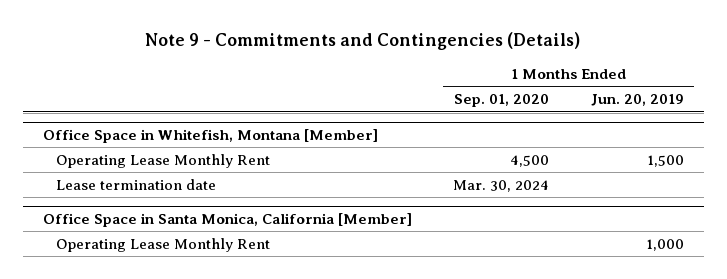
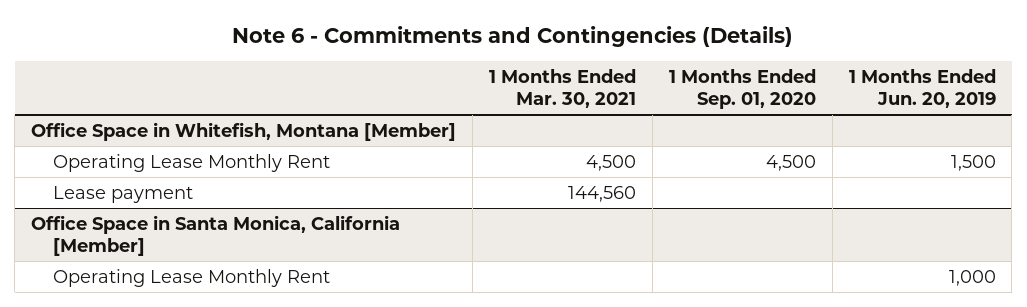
[145,32,581,51] Note 9 - Commitments and Contingencies (Details) -> [232,25,794,47] Note 6 - Commitments and Contingencies (Details)
none -> [488,68,636,109] 1 Months Ended Mar. 30, 2021
[55,178,216,190] Lease termination date -> none
none -> [52,185,193,203] Lease payment

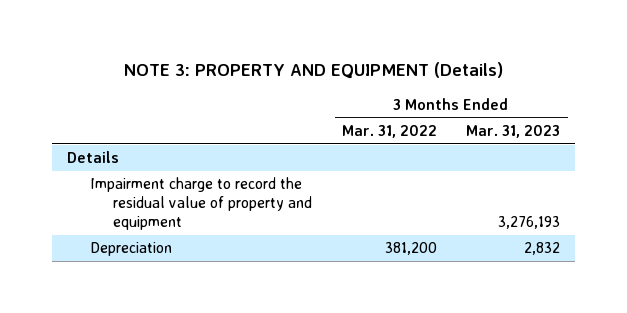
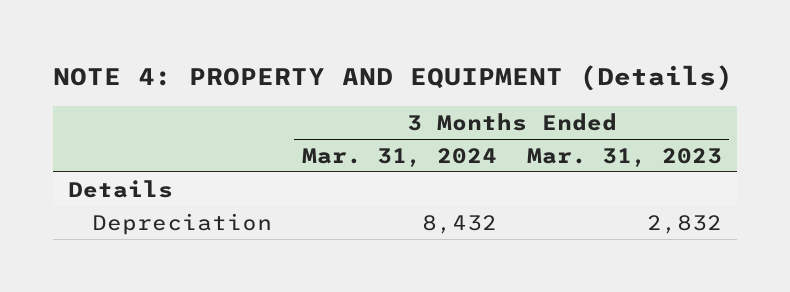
[123,62,503,80] NOTE 3: PROPERTY AND EQUIPMENT (Details) -> [53,65,734,92] NOTE 4: PROPERTY AND EQUIPMENT (Details)
[341,124,437,138] Mar. 31, 2022 -> none
none -> [301,147,497,167] Mar. 31, 2024
[90,177,313,231] Impairment charge to record the residual value of property and equipment -> none

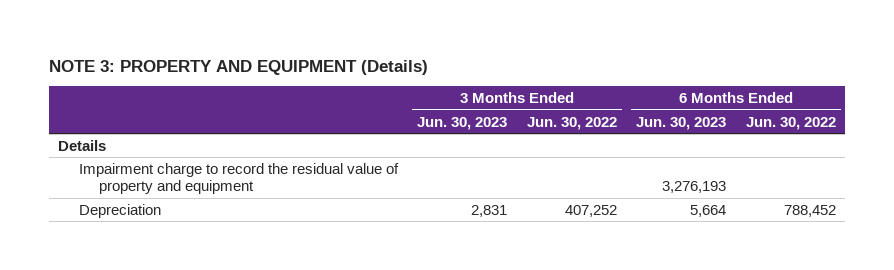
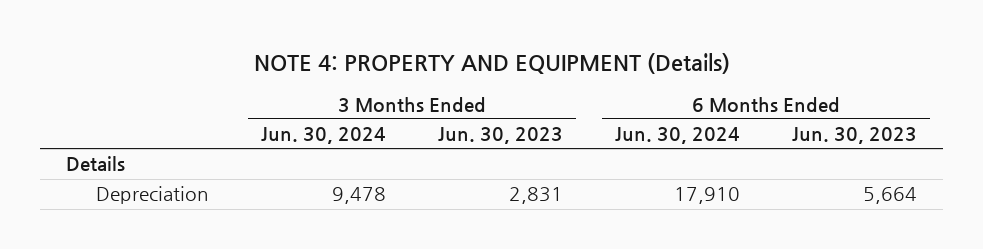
[48,59,428,75] NOTE 3: PROPERTY AND EQUIPMENT (Details) -> [253,53,730,75] NOTE 4: PROPERTY AND EQUIPMENT (Details)
[526,116,617,130] Jun. 30, 2022 -> none
[745,116,836,130] Jun. 30, 2022 -> none
none -> [261,127,387,145] Jun. 30, 2024
none -> [614,127,740,145] Jun. 30, 2024
[78,162,399,195] Impairment charge to record the residual value of property and equipment -> none

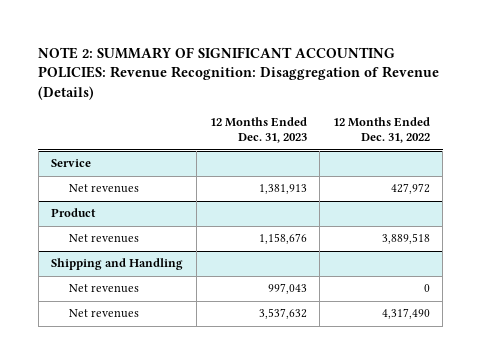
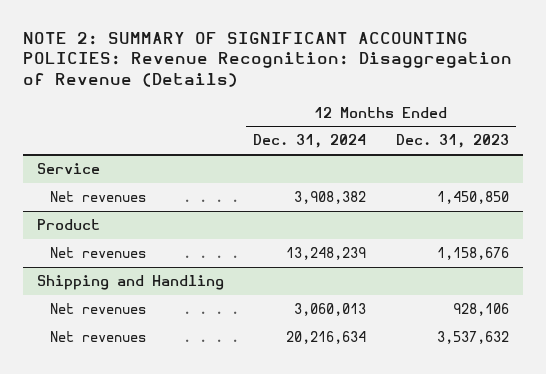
[332,116,430,144] 12 Months Ended Dec. 31, 2022 -> none
none -> [253,134,367,149] Dec. 31, 2024
[258,184,307,195] 1,381,913 -> [436,190,509,204] 1,450,850
[267,283,307,295] 997,043 -> [452,302,509,316] 928,106

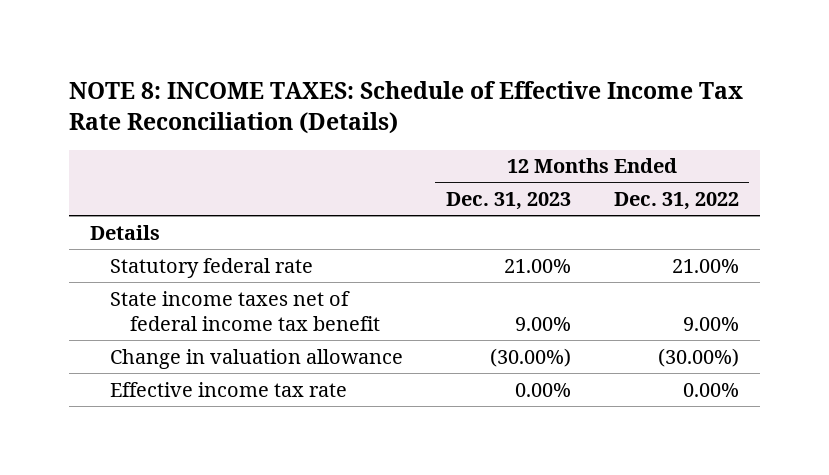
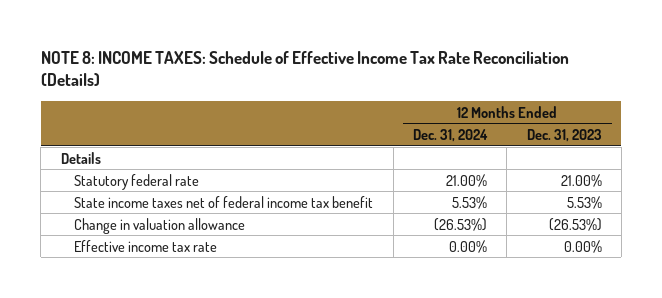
[613,192,739,211] Dec. 31, 2022 -> none
none -> [412,128,488,142] Dec. 31, 2024
[514,316,571,331] 9.00% -> [566,195,602,209] 5.53%
[489,347,571,367] (30.00%) -> [548,217,602,231] (26.53%)

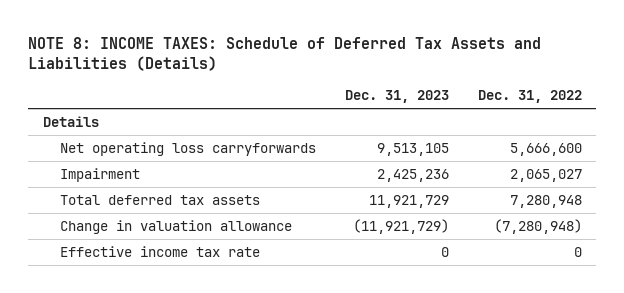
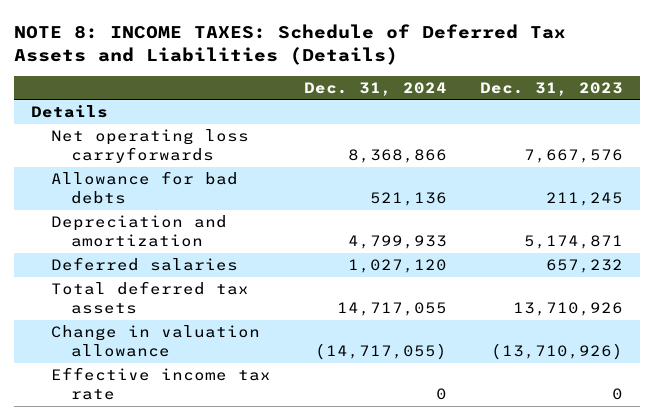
[477,90,582,104] Dec. 31, 2022 -> none
none -> [304,81,448,96] Dec. 31, 2024
[59,167,140,182] Impairment -> none
[376,142,449,156] 9,513,105 -> [524,149,624,164] 7,667,576
none -> [51,171,239,205] Allowance for bad debts
none -> [51,215,228,248] Depreciation and amortization
none -> [51,257,239,272] Deferred salaries
[368,194,449,208] 11,921,729 -> [513,302,624,317] 13,710,926
[352,218,449,234] (11,921,729) -> [491,343,624,361] (13,710,926)

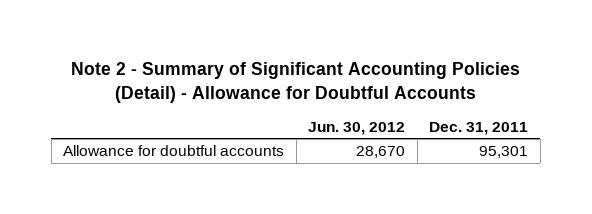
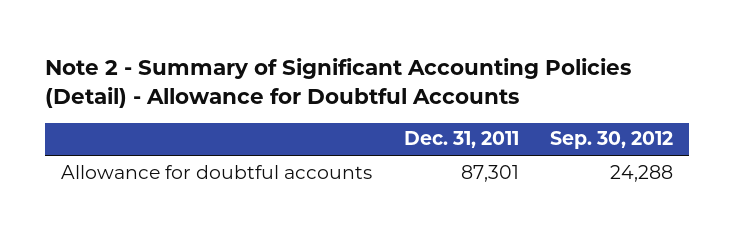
[308,121,406,135] Jun. 30, 2012 -> none
none -> [549,131,673,150] Sep. 30, 2012
[479,146,529,159] 95,301 -> [460,164,519,182] 87,301

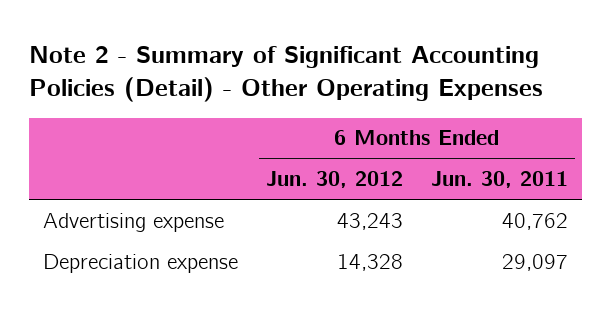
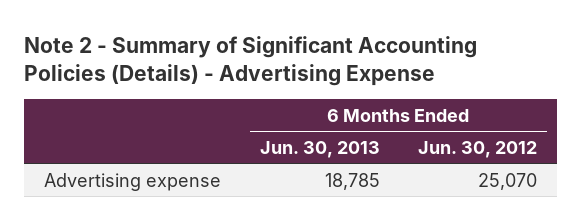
[29,45,544,103] Note 2 - Summary of Significant Accounting Policies (Detail) - Other Operating Expenses -> [24,35,478,86] Note 2 - Summary of Significant Accounting Policies (Details) - Advertising Expense
[431,171,569,189] Jun. 30, 2011 -> none
none -> [259,140,380,158] Jun. 30, 2013
[43,253,239,273] Depreciation expense -> none
[337,212,404,230] 43,243 -> [478,172,538,190] 25,070

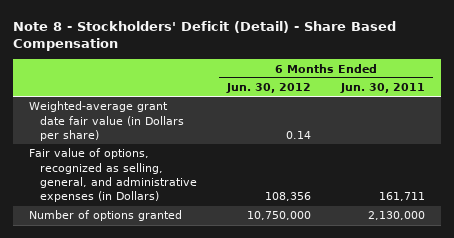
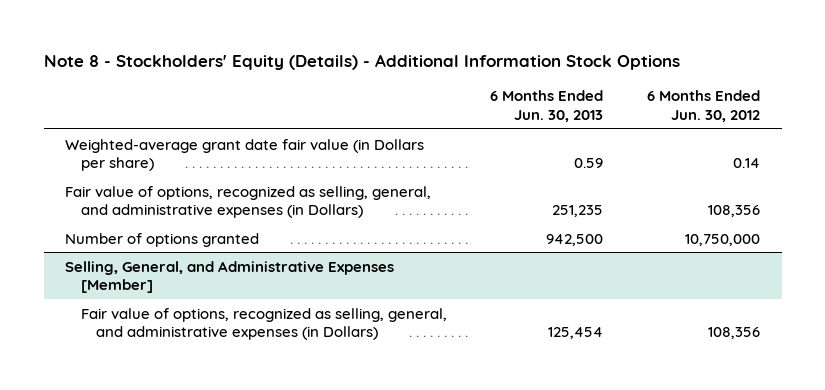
[13,20,397,51] Note 8 - Stockholders' Deficit (Detail) - Share Based Compensation -> [43,53,680,70] Note 8 - Stockholders' Equity (Details) - Additional Information Stock Options
[340,83,426,94] Jun. 30, 2011 -> none
none -> [490,90,604,123] 6 Months Ended Jun. 30, 2013
none -> [65,260,395,294] Selling, General, and Administrative Expenses [Member]
none -> [80,307,447,341] Fair value of options, recognized as selling, general, and administrative expenses (in Dollars)

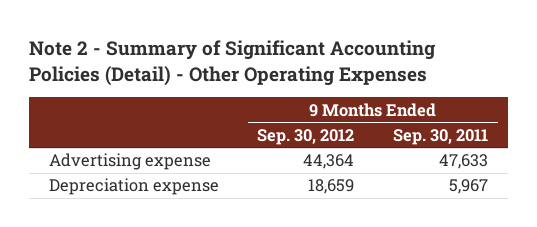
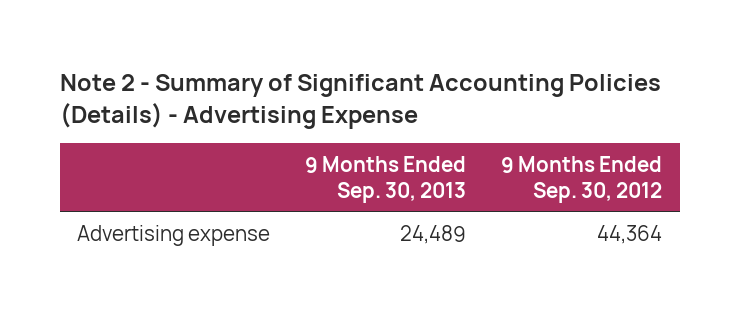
[29,39,436,86] Note 2 - Summary of Significant Accounting Policies (Detail) - Other Operating Expenses -> [59,74,661,129] Note 2 - Summary of Significant Accounting Policies (Details) - Advertising Expense
[393,128,489,145] Sep. 30, 2011 -> none
none -> [305,155,467,204] 9 Months Ended Sep. 30, 2013
[48,178,219,196] Depreciation expense -> none

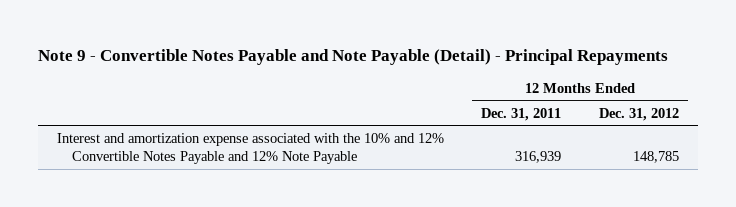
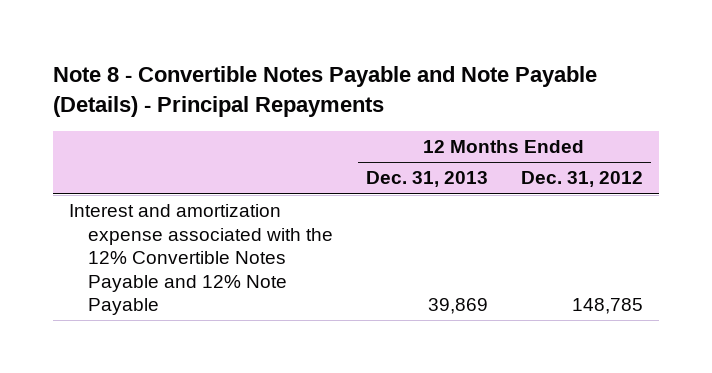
[37,48,668,65] Note 9 - Convertible Notes Payable and Note Payable (Detail) - Principal Repayments -> [52,66,597,117] Note 8 - Convertible Notes Payable and Note Payable (Details) - Principal Repayments
[481,107,562,121] Dec. 31, 2011 -> none
none -> [365,171,488,188] Dec. 31, 2013
[56,133,444,164] Interest and amortization expense associated with the 10% and 12% Convertible Notes Payable and 12% Note Payable -> [69,204,334,316] Interest and amortization expense associated with the 12% Convertible Notes Payable and 12% Note Payable

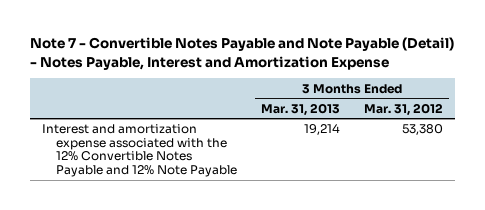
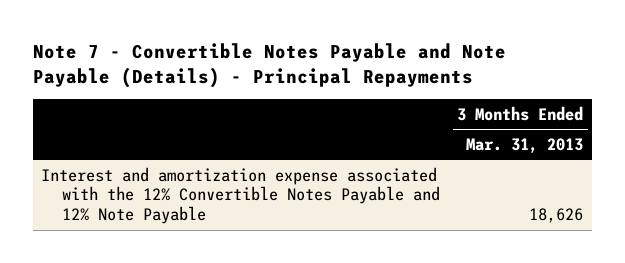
[30,37,455,70] Note 7 - Convertible Notes Payable and Note Payable (Detail) - Notes Payable, Interest and Amortization Expense -> [32,42,506,89] Note 7 - Convertible Notes Payable and Note Payable (Details) - Principal Repayments
[363,102,443,116] Mar. 31, 2012 -> none
[303,124,340,136] 19,214 -> [529,208,584,224] 18,626

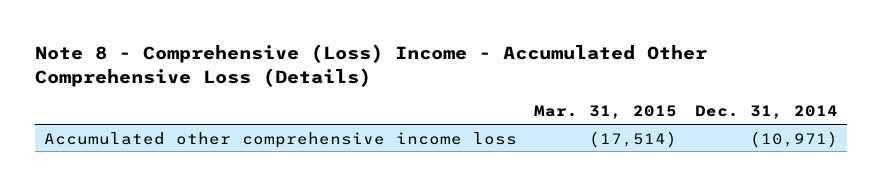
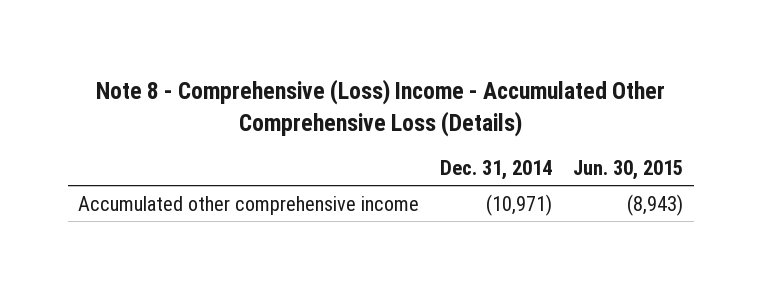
[534,105,678,120] Mar. 31, 2015 -> none
none -> [573,160,684,181] Jun. 30, 2015
[44,131,518,148] Accumulated other comprehensive income loss -> [78,195,420,215] Accumulated other comprehensive income

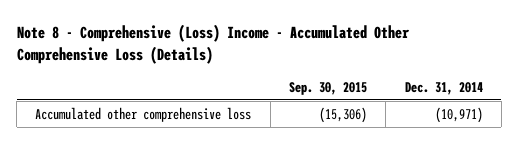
[573,160,684,181] Jun. 30, 2015 -> none
none -> [289,81,368,95] Sep. 30, 2015
[78,195,420,215] Accumulated other comprehensive income -> [35,107,252,123] Accumulated other comprehensive loss

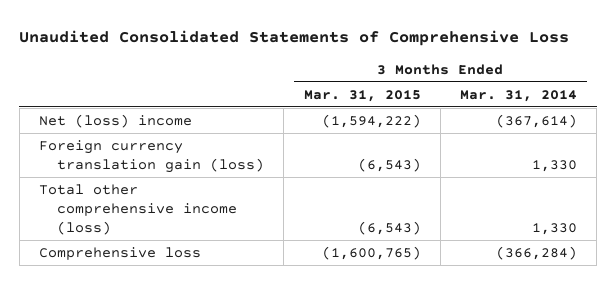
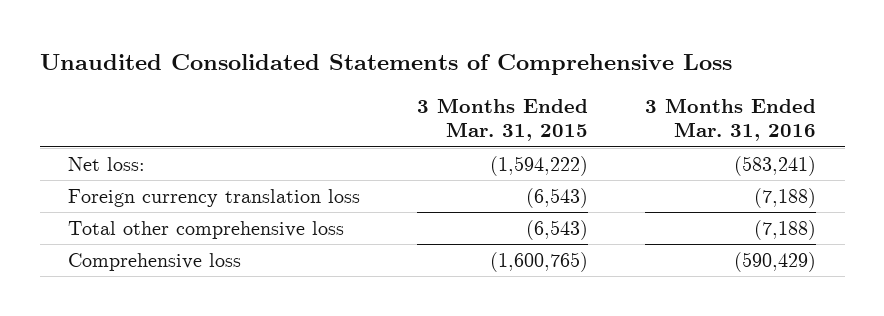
[460,89,578,102] Mar. 31, 2014 -> none
none -> [645,98,817,142] 3 Months Ended Mar. 31, 2016
[38,113,192,128] Net (loss) income -> [68,157,146,172] Net loss:
[38,139,265,173] Foreign currency translation gain (loss) -> [68,189,361,208] Foreign currency translation loss
[38,183,238,235] Total other comprehensive income (loss) -> [68,221,345,240] Total other comprehensive loss

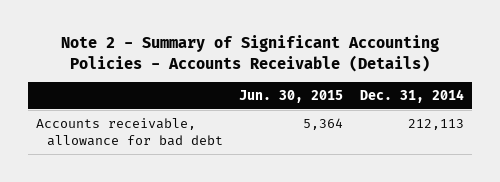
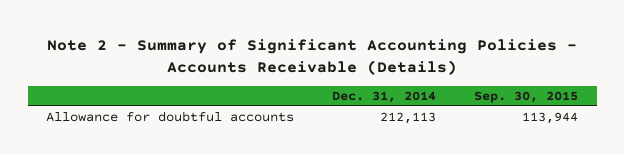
[239,89,344,103] Jun. 30, 2015 -> none
none -> [473,90,578,103] Sep. 30, 2015
[36,118,224,146] Accounts receivable, allowance for bad debt -> [46,111,295,123] Allowance for doubtful accounts

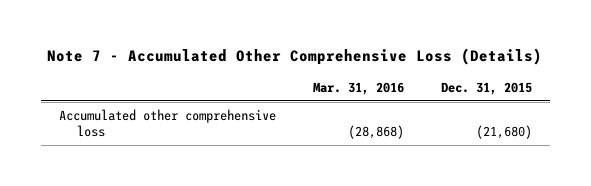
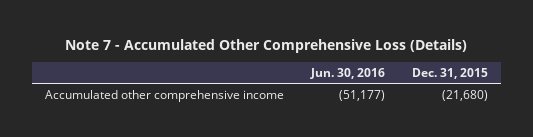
[312,82,404,96] Mar. 31, 2016 -> none
none -> [309,67,385,79] Jun. 30, 2016
[59,108,277,137] Accumulated other comprehensive loss -> [45,89,285,102] Accumulated other comprehensive income

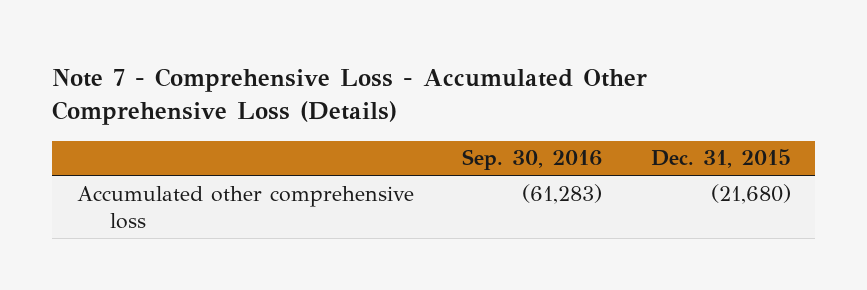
[65,39,468,54] Note 7 - Accumulated Other Comprehensive Loss (Details) -> [52,67,648,126] Note 7 - Comprehensive Loss - Accumulated Other Comprehensive Loss (Details)
[309,67,385,79] Jun. 30, 2016 -> none
none -> [462,149,603,171] Sep. 30, 2016
[45,89,285,102] Accumulated other comprehensive income -> [76,185,414,229] Accumulated other comprehensive loss

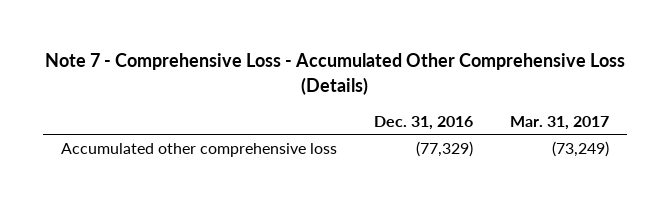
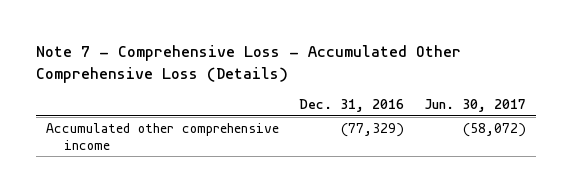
[509,115,609,130] Mar. 31, 2017 -> none
none -> [424,99,527,113] Jun. 30, 2017
[61,143,338,158] Accumulated other comprehensive loss -> [45,122,279,150] Accumulated other comprehensive income

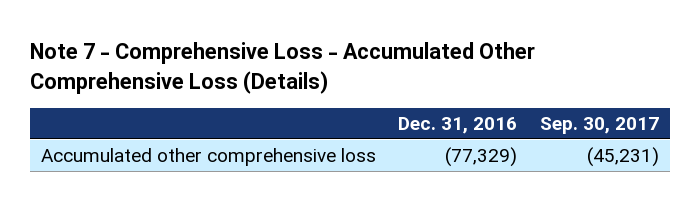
[424,99,527,113] Jun. 30, 2017 -> none
none -> [539,116,659,134] Sep. 30, 2017
[45,122,279,150] Accumulated other comprehensive income -> [41,148,377,167] Accumulated other comprehensive loss

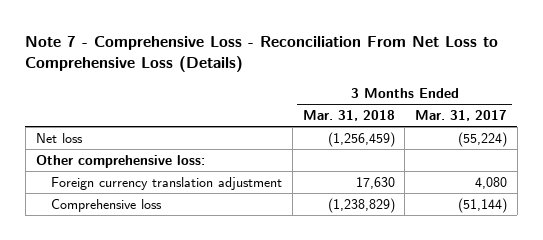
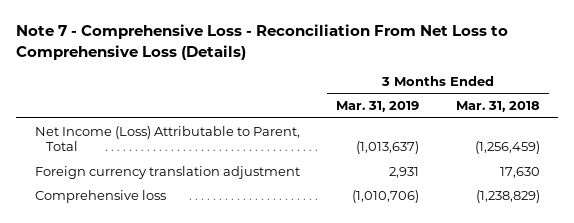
[415,110,508,122] Mar. 31, 2017 -> none
none -> [336,101,420,113] Mar. 31, 2019
[35,154,205,168] Other comprehensive loss: -> none
[35,132,83,143] Net loss -> [34,125,300,152] Net Income (Loss) Attributable to Parent, Total

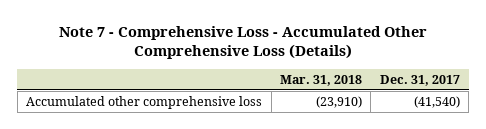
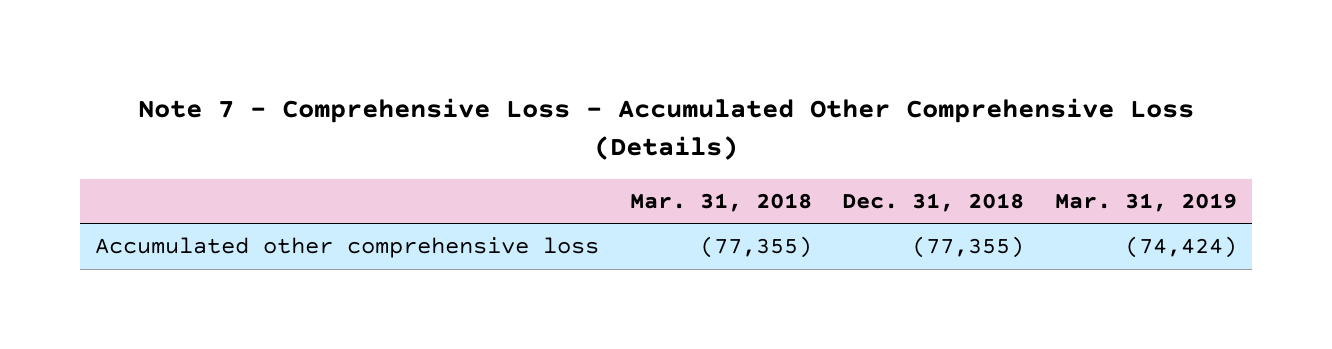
[379,74,460,86] Dec. 31, 2017 -> none
none -> [842,193,1025,213] Dec. 31, 2018
none -> [1054,193,1237,213] Mar. 31, 2019
[316,95,363,108] (23,910) -> [699,236,812,259] (77,355)

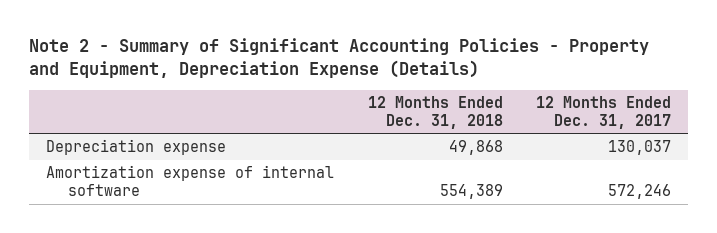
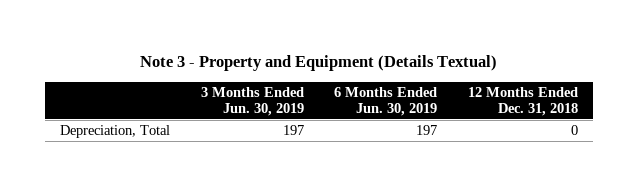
[29,38,650,79] Note 2 - Summary of Significant Accounting Policies - Property and Equipment, Depreciation Expense (Details) -> [140,55,498,72] Note 3 - Property and Equipment (Details Textual)
[536,96,672,129] 12 Months Ended Dec. 31, 2017 -> none
none -> [200,86,304,117] 3 Months Ended Jun. 30, 2019
none -> [334,86,438,117] 6 Months Ended Jun. 30, 2019
[46,165,335,197] Amortization expense of internal software -> none
[46,139,227,156] Depreciation expense -> [60,124,171,138] Depreciation, Total
[448,140,503,156] 49,868 -> [570,124,578,135] 0

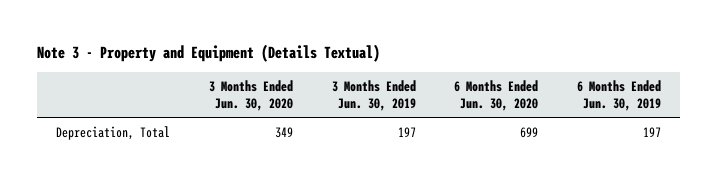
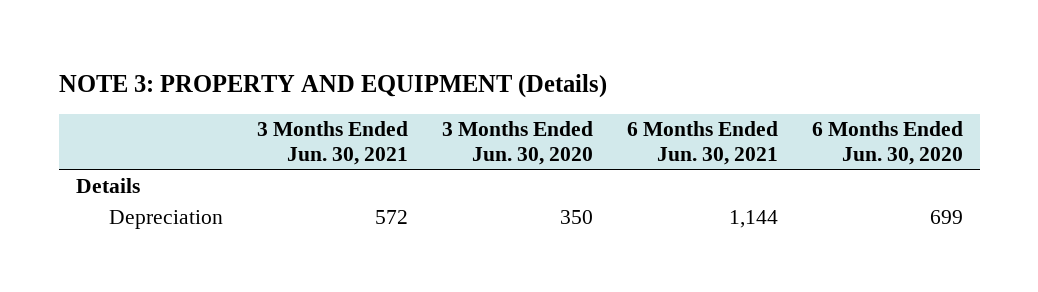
[36,44,380,63] Note 3 - Property and Equipment (Details Textual) -> [58,74,607,99] NOTE 3: PROPERTY AND EQUIPMENT (Details)
[331,79,416,112] 3 Months Ended Jun. 30, 2019 -> none
[577,79,662,112] 6 Months Ended Jun. 30, 2019 -> none
none -> [256,120,408,166] 3 Months Ended Jun. 30, 2021
none -> [626,120,778,166] 6 Months Ended Jun. 30, 2021
none -> [75,178,140,194] Details
[56,125,171,140] Depreciation, Total -> [108,210,223,230] Depreciation
[274,126,293,138] 349 -> [559,210,593,225] 350

